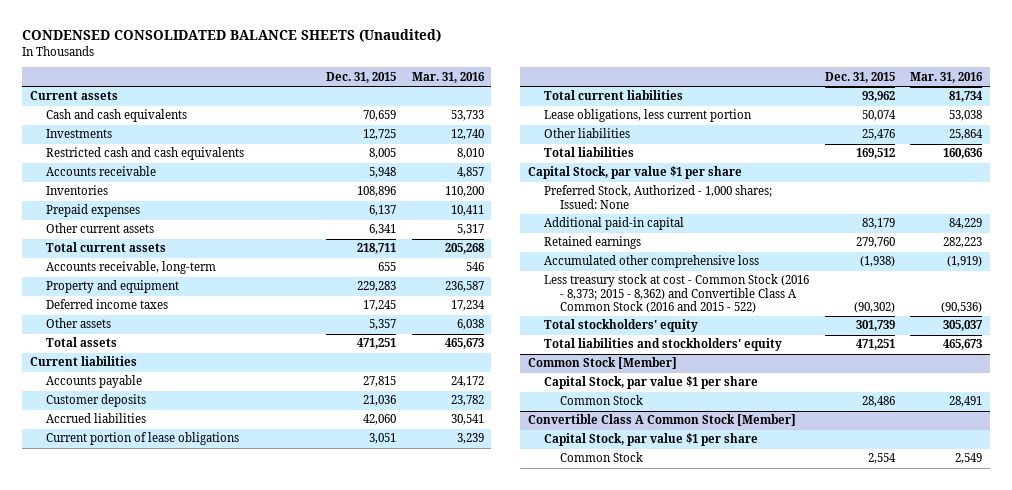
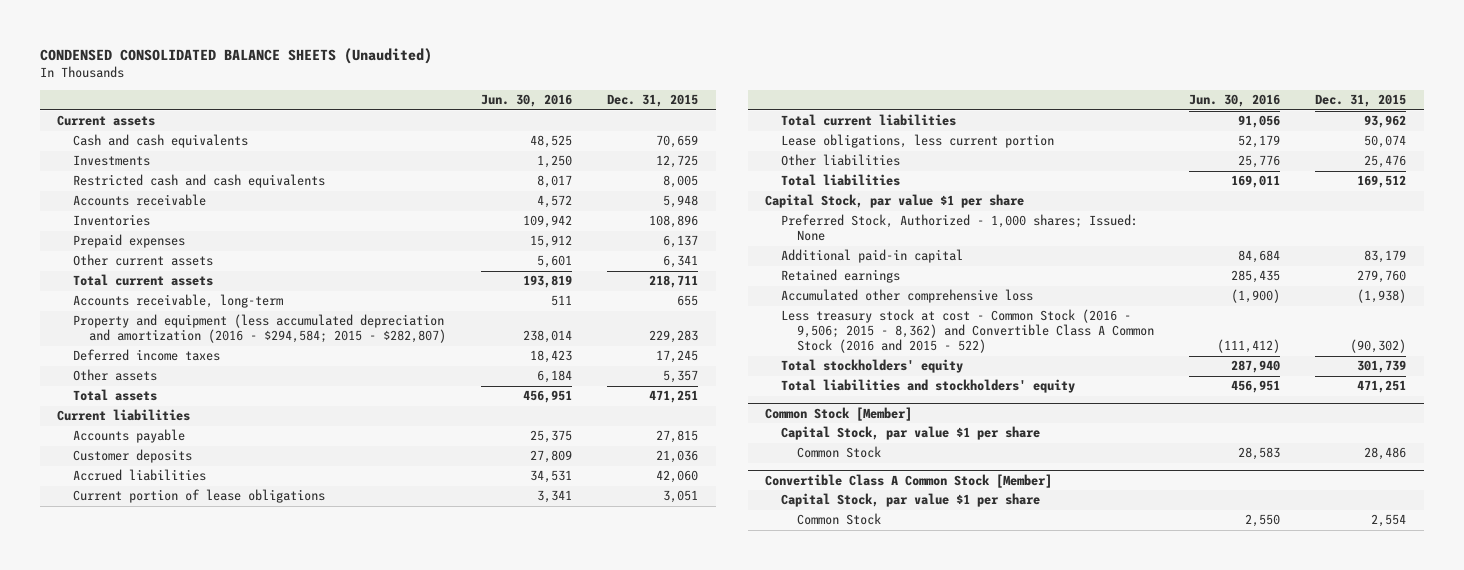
[411,71,485,83] Mar. 31, 2016 -> none
none -> [481,94,573,108] Jun. 30, 2016
[45,280,179,294] Property and equipment -> [73,314,447,344] Property and equipment (less accumulated depreciation and amortization (2016 - $294,584; 2015 - $282,807)
[544,274,810,314] Less treasury stock at cost - Common Stock (2016 - 8,373; 2015 - 8,362) and Convertible Class A Common Stock (2016 and 2015 - 522) -> [781,309,1155,354] Less treasury stock at cost - Common Stock (2016 - 9,506; 2015 - 8,362) and Convertible Class A Common Stock (2016 and 2015 - 522)

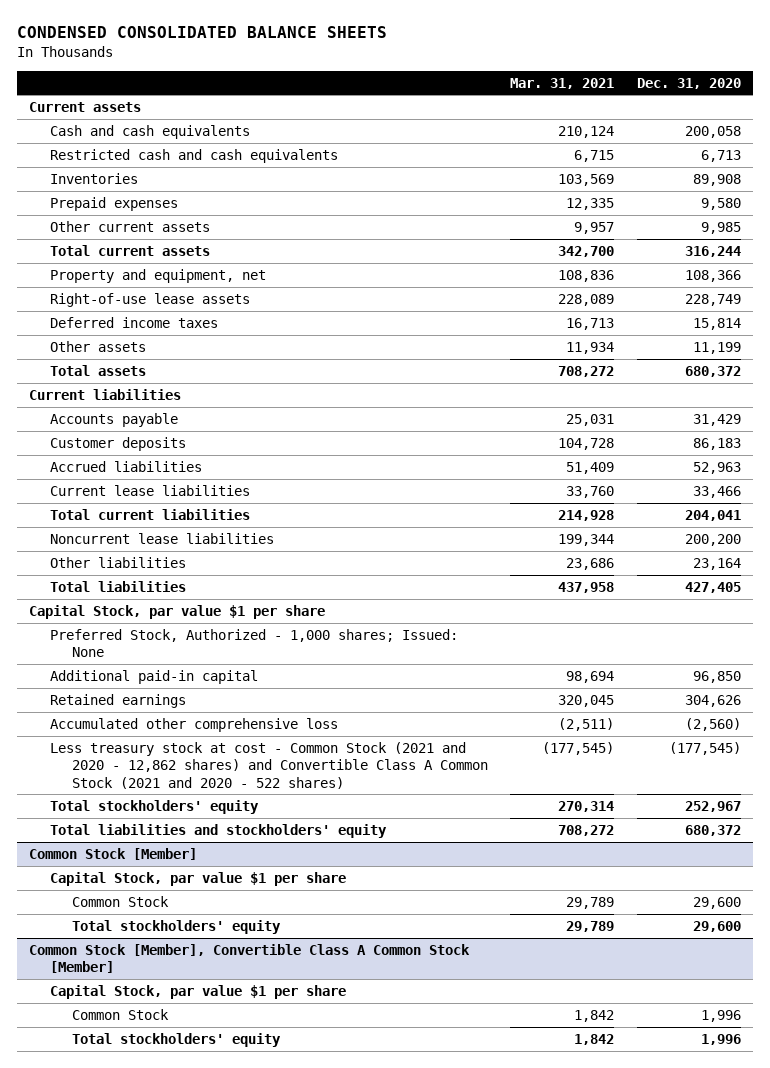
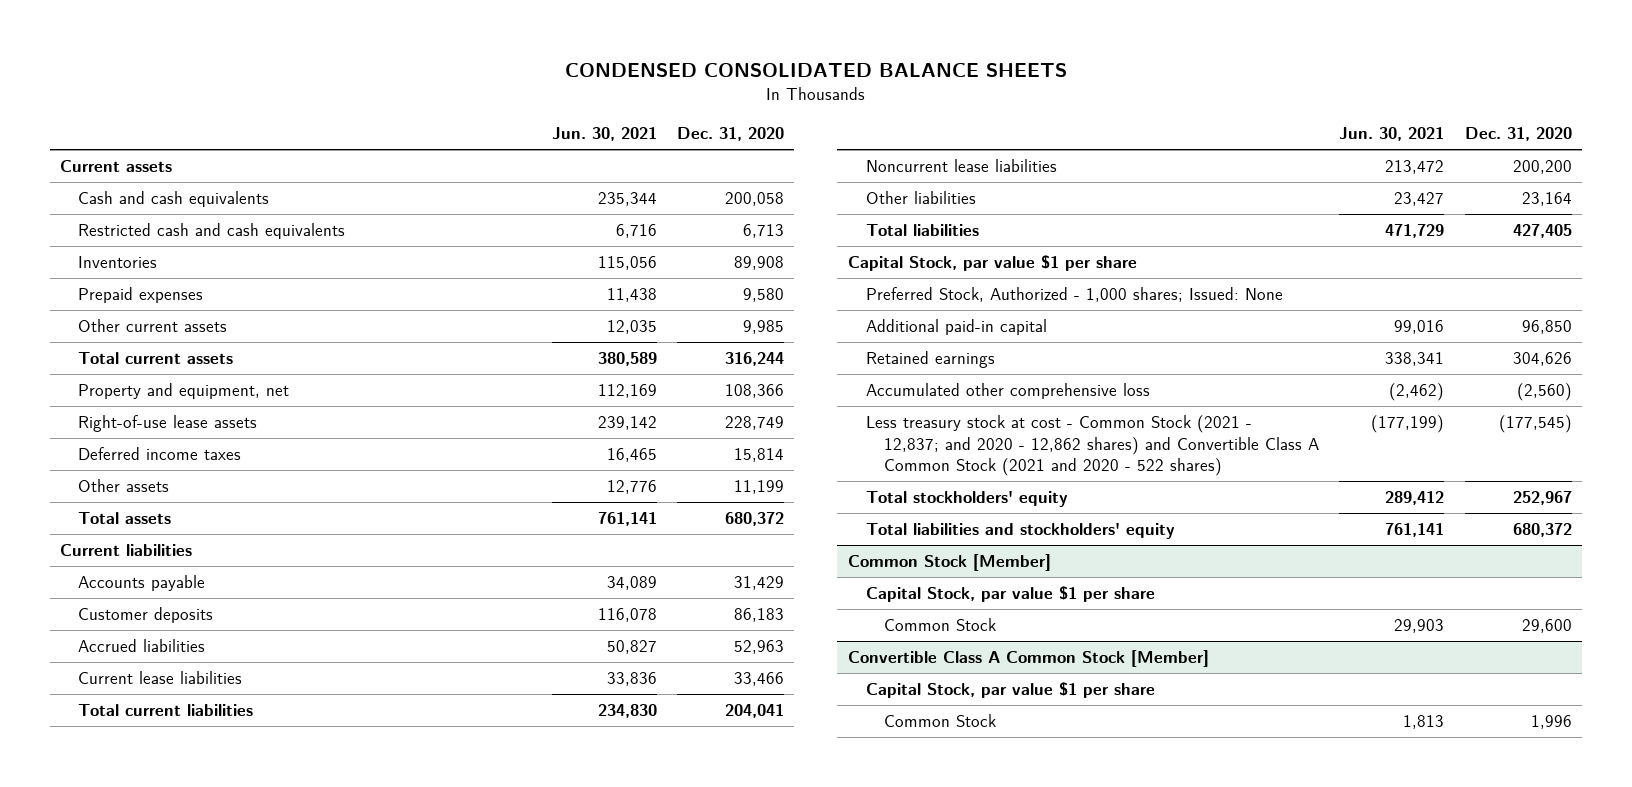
[510,77,615,89] Mar. 31, 2021 -> none
none -> [551,127,657,142] Jun. 30, 2021
[50,741,488,789] Less treasury stock at cost - Common Stock (2021 and 2020 - 12,862 shares) and Convertible Class A Common Stock (2021 and 2020 - 522 shares) -> [865,415,1319,477] Less treasury stock at cost - Common Stock (2021 - 12,837; and 2020 - 12,862 shares) and Convertible Class A Common Stock (2021 and 2020 - 522 shares)
[71,919,281,934] Total stockholders' equity -> none
[28,943,470,974] Common Stock [Member], Convertible Class A Common Stock [Member] -> [847,650,1209,668] Convertible Class A Common Stock [Member]
[71,1032,281,1047] Total stockholders' equity -> none

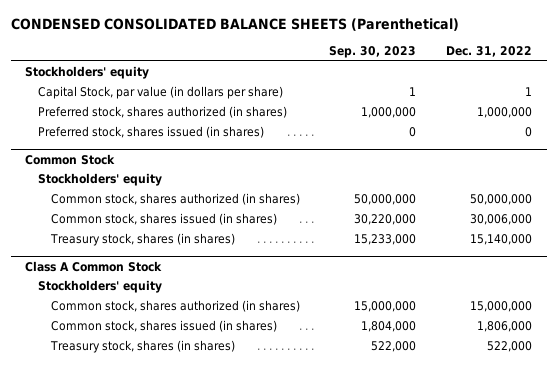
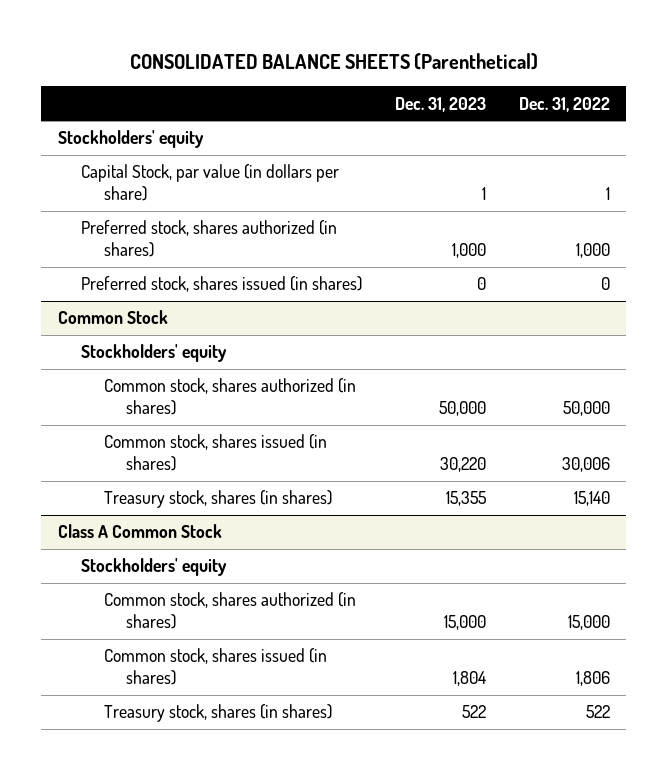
[10,17,459,31] CONDENSED CONSOLIDATED BALANCE SHEETS (Parenthetical) -> [129,52,538,70] CONSOLIDATED BALANCE SHEETS (Parenthetical)
[329,46,417,59] Sep. 30, 2023 -> none
none -> [394,96,486,112] Dec. 31, 2023
[476,107,532,119] 1,000,000 -> [575,243,610,259] 1,000
[469,194,532,206] 50,000,000 -> [562,401,610,417] 50,000
[469,214,532,226] 30,006,000 -> [561,457,610,473] 30,006
[469,234,532,246] 15,140,000 -> [573,491,610,507] 15,140
[469,301,532,313] 15,000,000 -> [567,615,610,631] 15,000
[476,321,532,333] 1,806,000 -> [575,671,610,687] 1,806
[486,341,532,353] 522,000 -> [585,705,610,719] 522

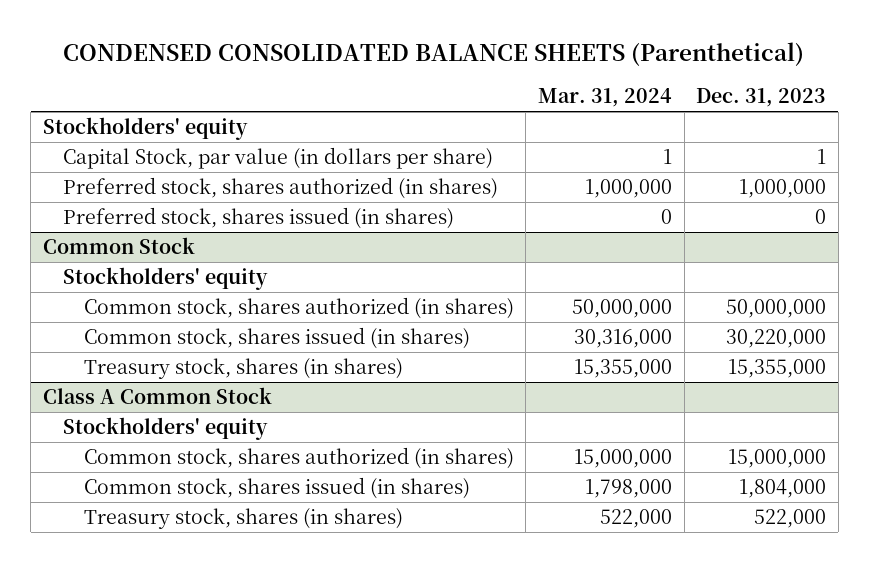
[129,52,538,70] CONSOLIDATED BALANCE SHEETS (Parenthetical) -> [63,42,805,67] CONDENSED CONSOLIDATED BALANCE SHEETS (Parenthetical)
[518,96,610,112] Dec. 31, 2022 -> none
none -> [537,88,672,108] Mar. 31, 2024
[451,243,486,259] 1,000 -> [739,179,827,199] 1,000,000
[438,401,486,417] 50,000 -> [726,299,827,319] 50,000,000
[439,457,486,473] 30,220 -> [726,329,827,349] 30,220,000
[445,491,486,507] 15,355 -> [728,359,827,379] 15,355,000
[443,615,486,631] 15,000 -> [728,449,827,469] 15,000,000
[452,671,486,687] 1,804 -> [739,479,827,499] 1,804,000
[461,705,486,719] 522 -> [754,509,827,529] 522,000

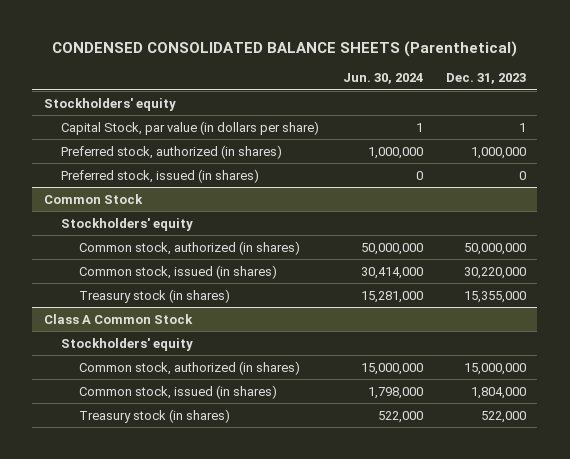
[537,88,672,108] Mar. 31, 2024 -> none
none -> [342,73,423,85] Jun. 30, 2024
[63,177,499,200] Preferred stock, shares authorized (in shares) -> [61,144,283,159] Preferred stock, authorized (in shares)
[63,207,455,230] Preferred stock, shares issued (in shares) -> [61,168,260,183] Preferred stock, issued (in shares)
[83,297,514,320] Common stock, shares authorized (in shares) -> [78,240,300,255] Common stock, authorized (in shares)
[83,327,470,350] Common stock, shares issued (in shares) -> [78,264,277,279] Common stock, issued (in shares)
[83,358,403,380] Treasury stock, shares (in shares) -> [78,288,230,303] Treasury stock (in shares)
[83,447,514,470] Common stock, shares authorized (in shares) -> [78,360,300,375] Common stock, authorized (in shares)
[83,477,470,500] Common stock, shares issued (in shares) -> [78,384,277,399] Common stock, issued (in shares)
[83,508,403,530] Treasury stock, shares (in shares) -> [78,408,230,423] Treasury stock (in shares)

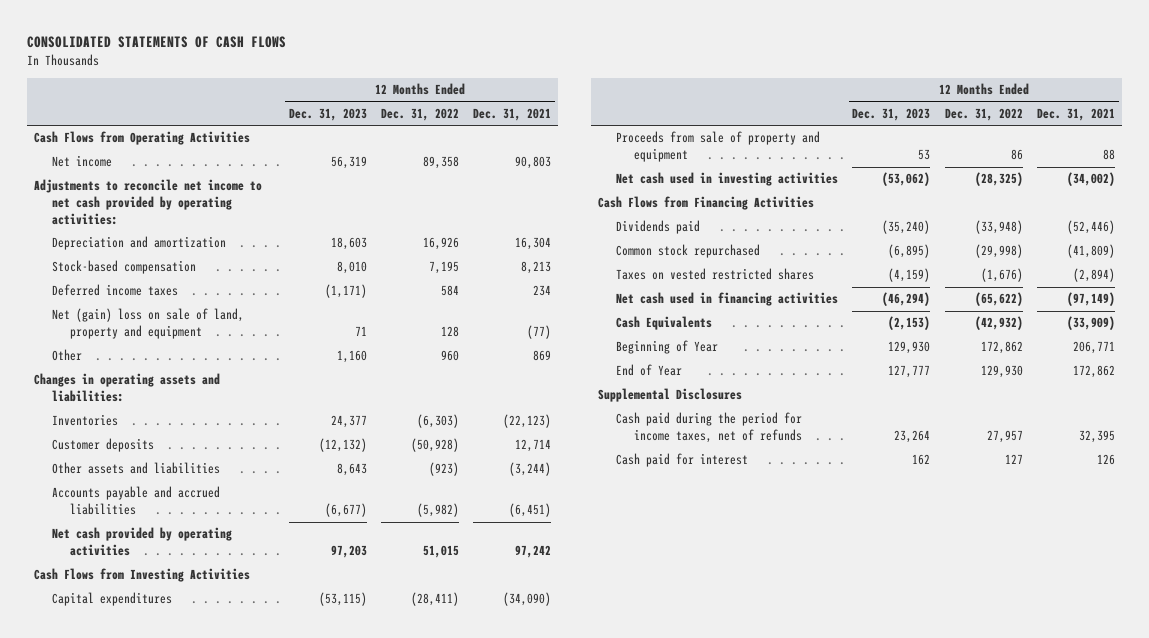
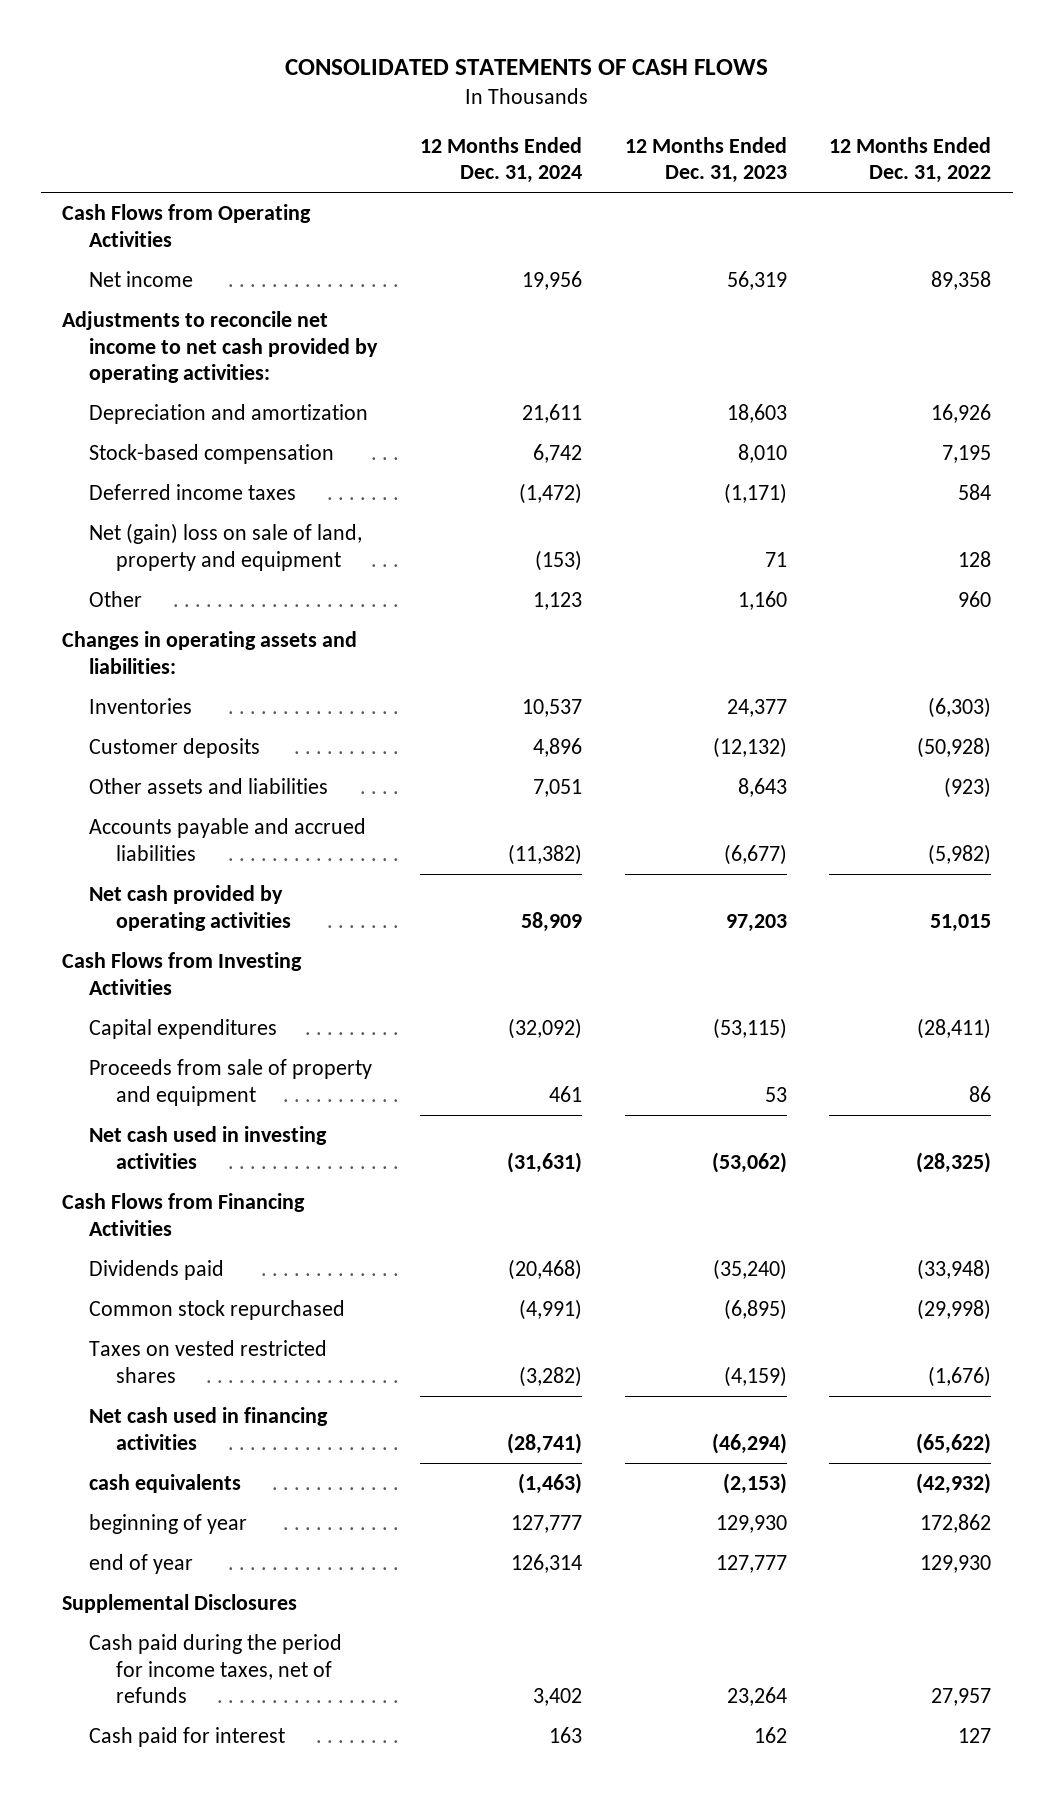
[473,108,552,122] Dec. 31, 2021 -> none
none -> [419,136,582,184] 12 Months Ended Dec. 31, 2024
[616,316,713,331] Cash Equivalents -> [89,1474,242,1494] cash equivalents
[616,340,719,355] Beginning of Year -> [89,1514,248,1535] beginning of year
[616,364,683,377] End of Year -> [89,1554,194,1575] end of year

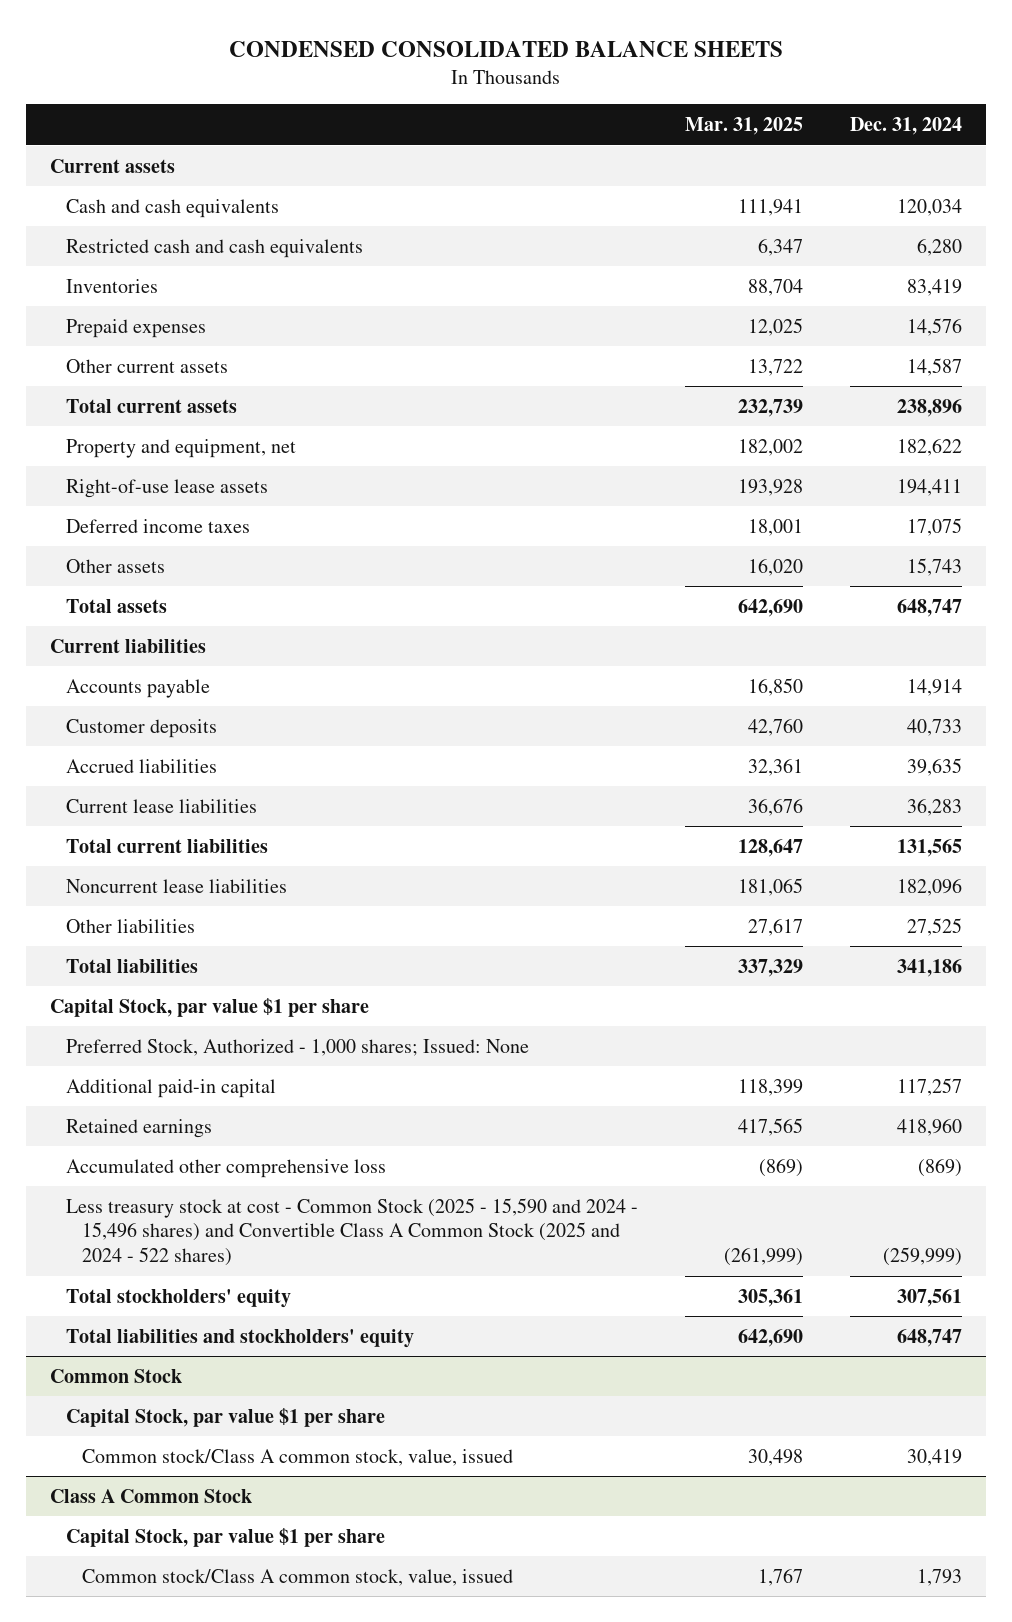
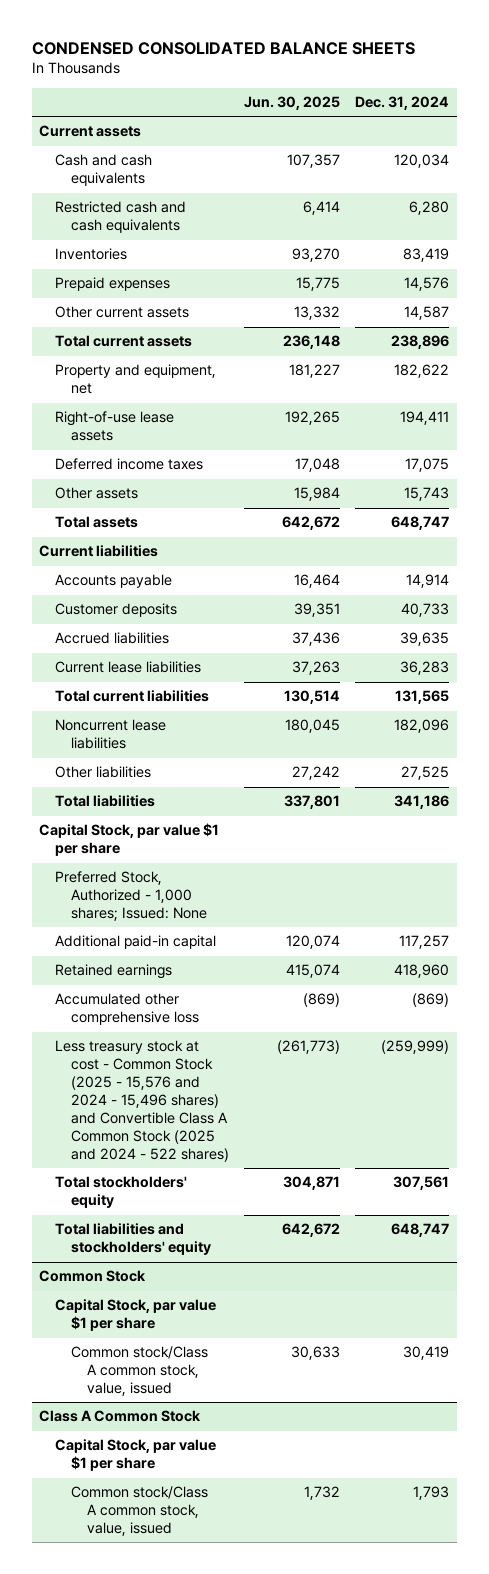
[685,117,804,136] Mar. 31, 2025 -> none
none -> [244,96,341,111] Jun. 30, 2025
[65,1197,638,1267] Less treasury stock at cost - Common Stock (2025 - 15,590 and 2024 - 15,496 shares) and Convertible Class A Common Stock (2025 and 2024 - 522 shares) -> [55,1040,230,1162] Less treasury stock at cost - Common Stock (2025 - 15,576 and 2024 - 15,496 shares) and Convertible Class A Common Stock (2025 and 2024 - 522 shares)

